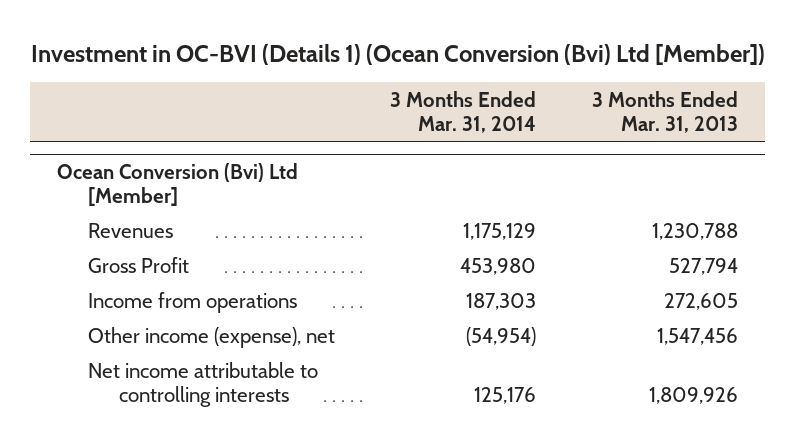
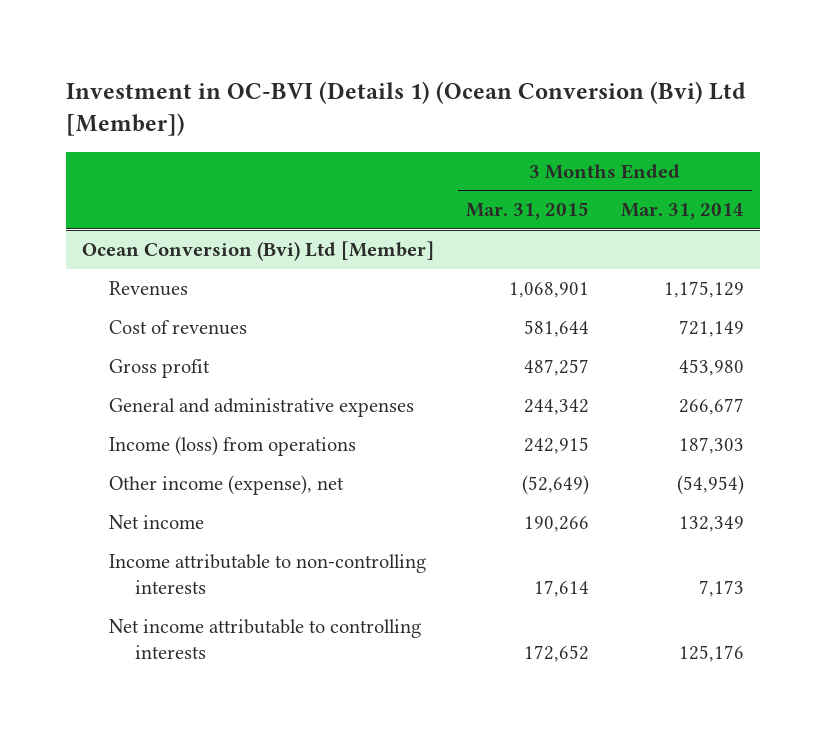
[591,91,738,134] 3 Months Ended Mar. 31, 2013 -> none
none -> [466,202,590,221] Mar. 31, 2015
none -> [108,320,247,336] Cost of revenues
[88,256,190,273] Gross Profit -> [108,359,210,379] Gross profit
none -> [108,398,414,418] General and administrative expenses
[88,291,298,313] Income from operations -> [108,436,356,457] Income (loss) from operations
none -> [108,515,204,530] Net income
none -> [108,554,426,595] Income attributable to non-controlling interests

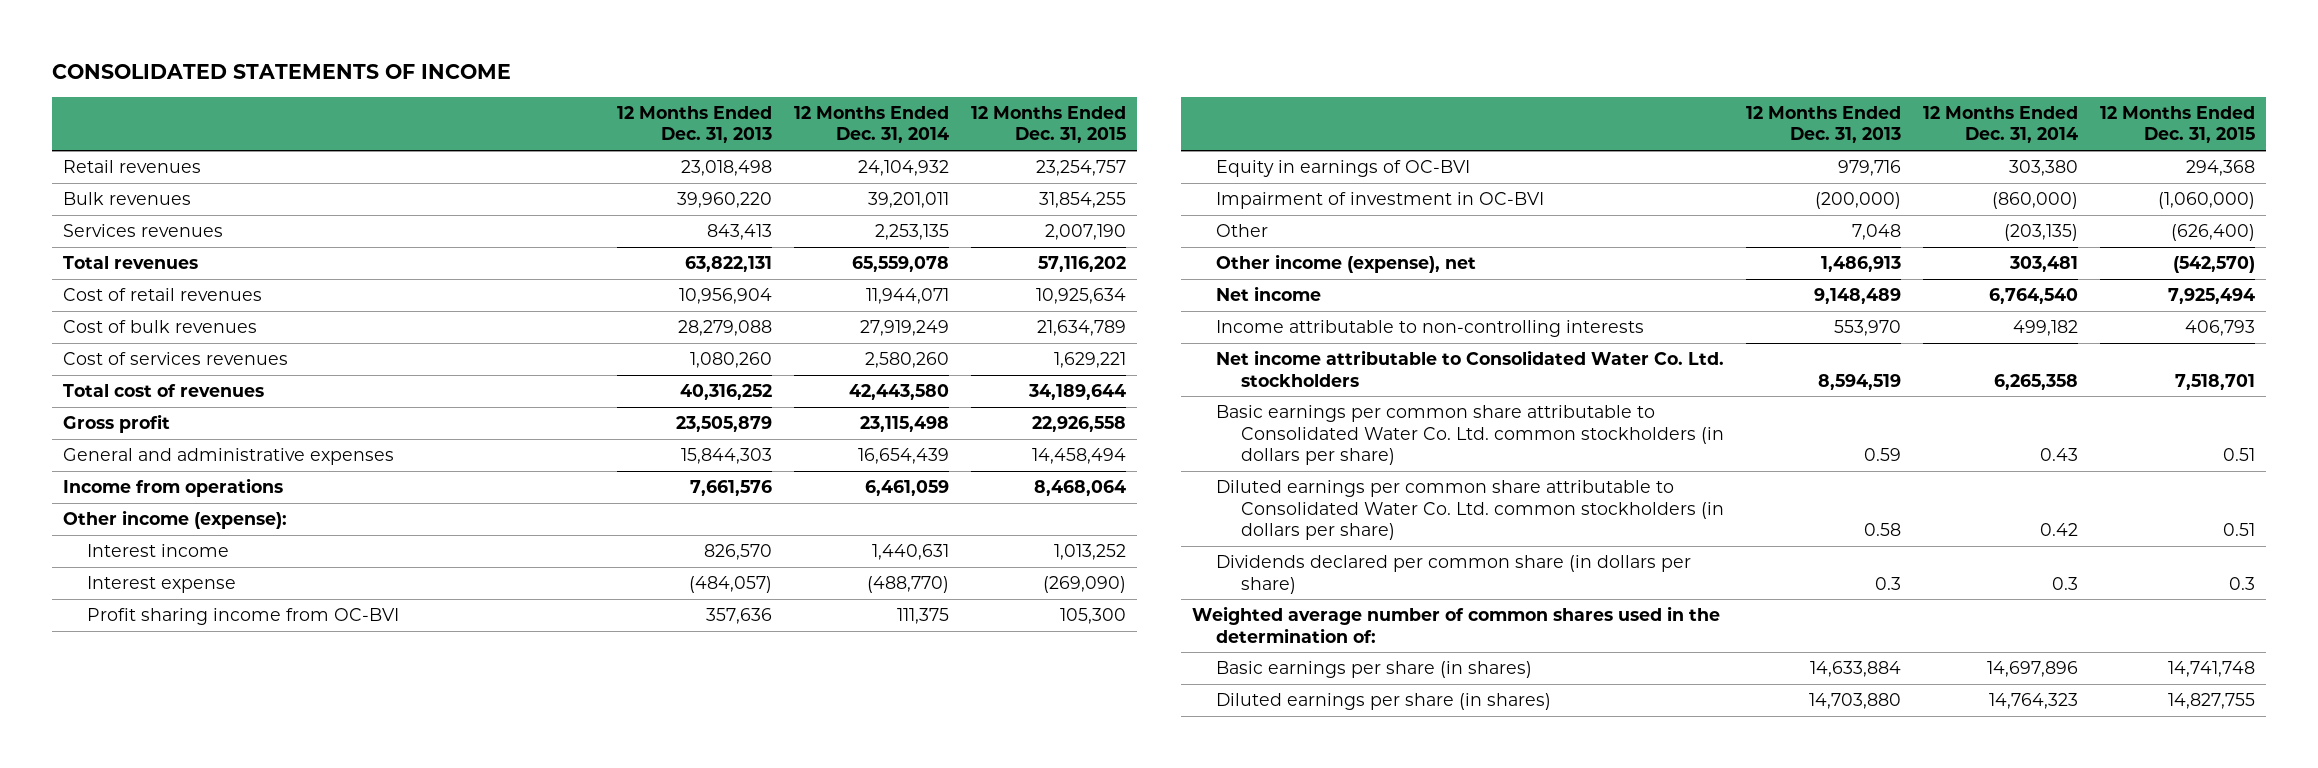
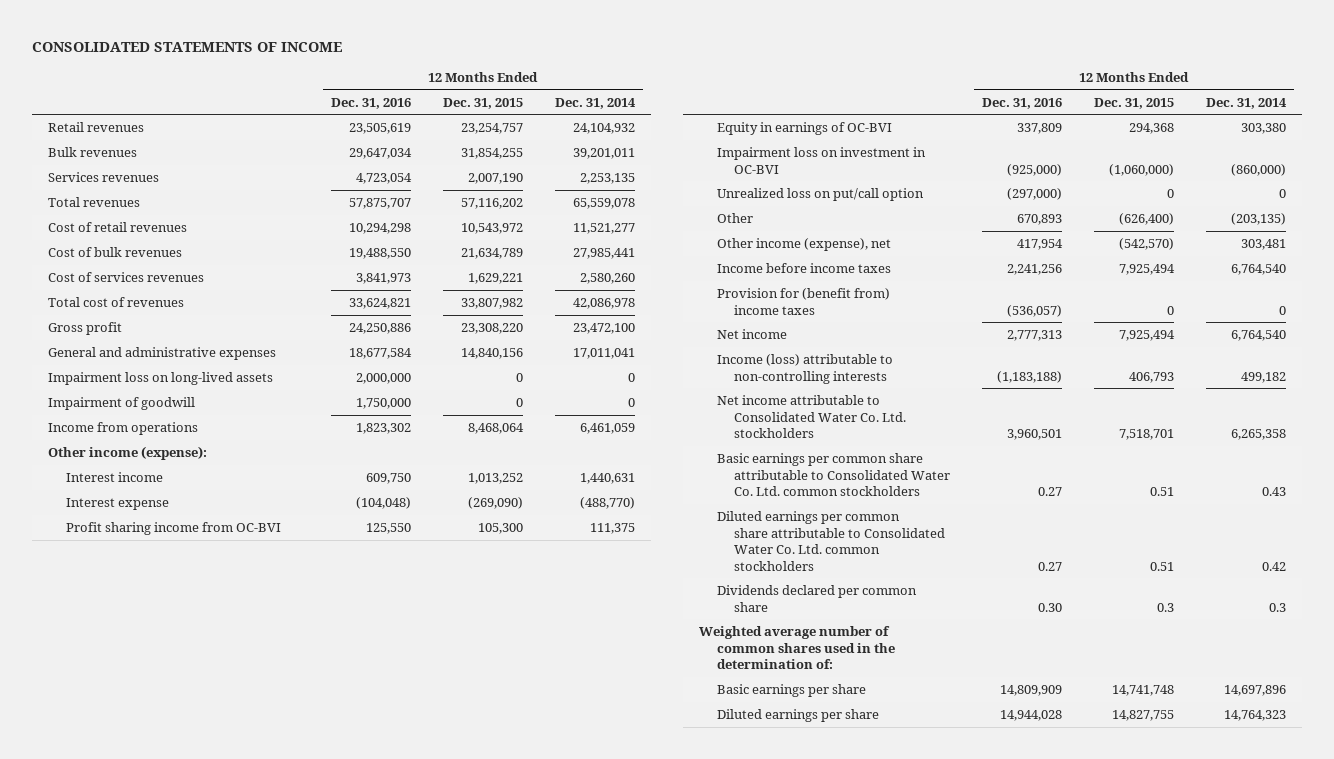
[617,106,773,144] 12 Months Ended Dec. 31, 2013 -> none
none -> [331,97,412,109] Dec. 31, 2016
[866,288,950,305] 11,944,071 -> [573,223,636,235] 11,521,277
[1036,288,1127,305] 10,925,634 -> [461,223,524,235] 10,543,972
[860,320,950,337] 27,919,249 -> [573,248,636,260] 27,985,441
[849,384,950,401] 42,443,580 -> [573,298,636,310] 42,086,978
[1028,384,1127,401] 34,189,644 -> [461,298,524,310] 33,807,982
[860,416,950,433] 23,115,498 -> [573,323,636,335] 23,472,100
[1032,416,1127,433] 22,926,558 -> [461,323,524,335] 23,308,220
[858,448,950,465] 16,654,439 -> [573,348,636,360] 17,011,041
[1032,448,1127,465] 14,458,494 -> [461,348,524,360] 14,840,156
none -> [48,372,274,386] Impairment loss on long-lived assets
none -> [48,397,196,411] Impairment of goodwill
[1216,192,1545,210] Impairment of investment in OC-BVI -> [716,147,926,174] Impairment loss on investment in OC-BVI
none -> [716,188,924,202] Unrealized loss on put/call option
none -> [716,263,891,274] Income before income taxes
none -> [716,288,890,315] Provision for (benefit from) income taxes
[1216,320,1645,338] Income attributable to non-controlling interests -> [716,354,893,384] Income (loss) attributable to non-controlling interests
[1216,405,1724,465] Basic earnings per common share attributable to Consolidated Water Co. Ltd. common stockholders (in dollars per share) -> [716,453,951,497] Basic earnings per common share attributable to Consolidated Water Co. Ltd. common stockholders
[1216,480,1724,540] Diluted earnings per common share attributable to Consolidated Water Co. Ltd. common stockholders (in dollars per share) -> [716,511,946,571] Diluted earnings per common share attributable to Consolidated Water Co. Ltd. common stockholders
[1216,555,1692,594] Dividends declared per common share (in dollars per share) -> [716,585,917,612] Dividends declared per common share
[1216,661,1533,679] Basic earnings per share (in shares) -> [716,684,866,698] Basic earnings per share
[1216,693,1552,711] Diluted earnings per share (in shares) -> [716,709,879,723] Diluted earnings per share

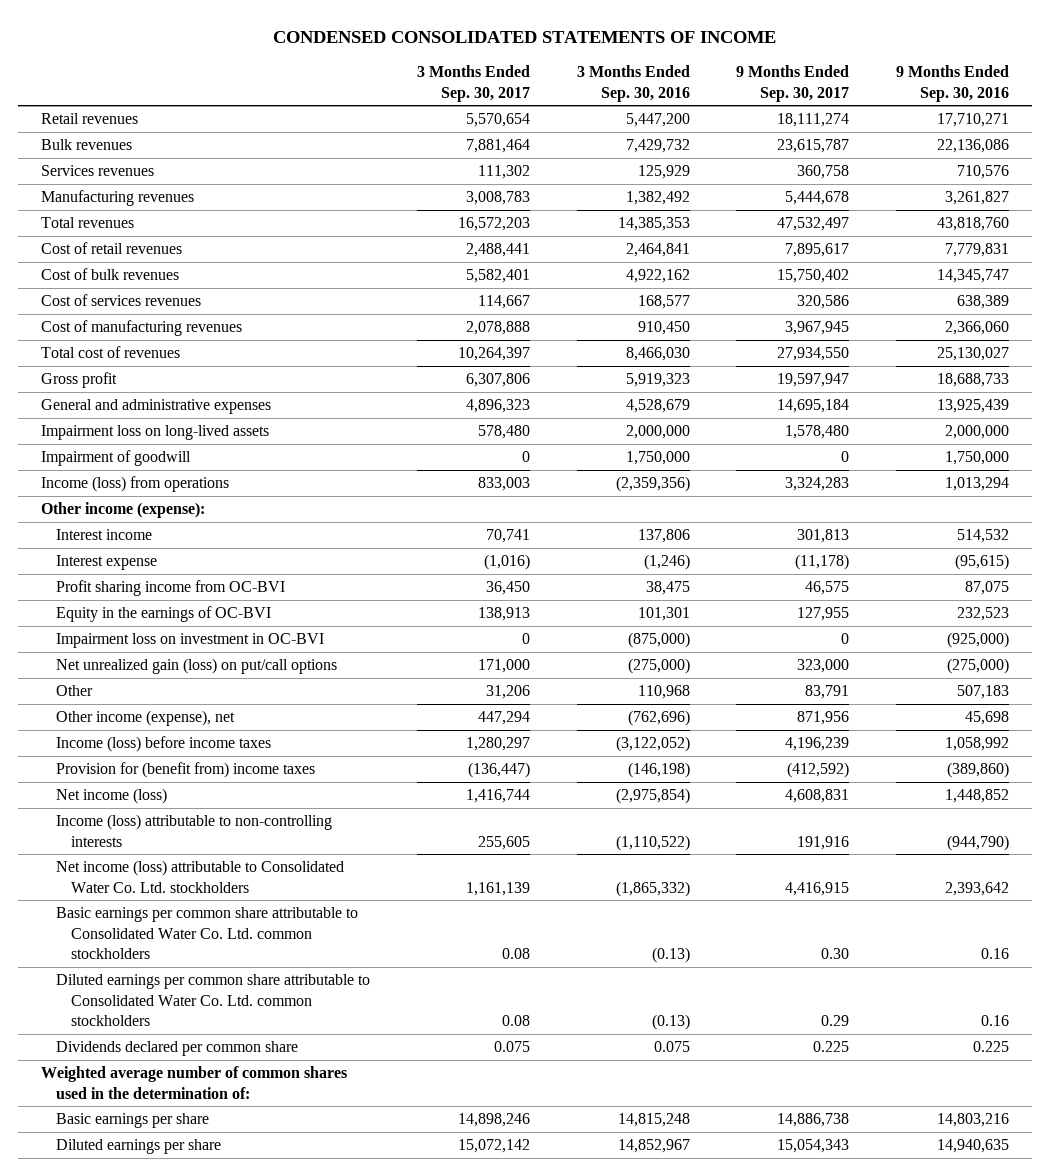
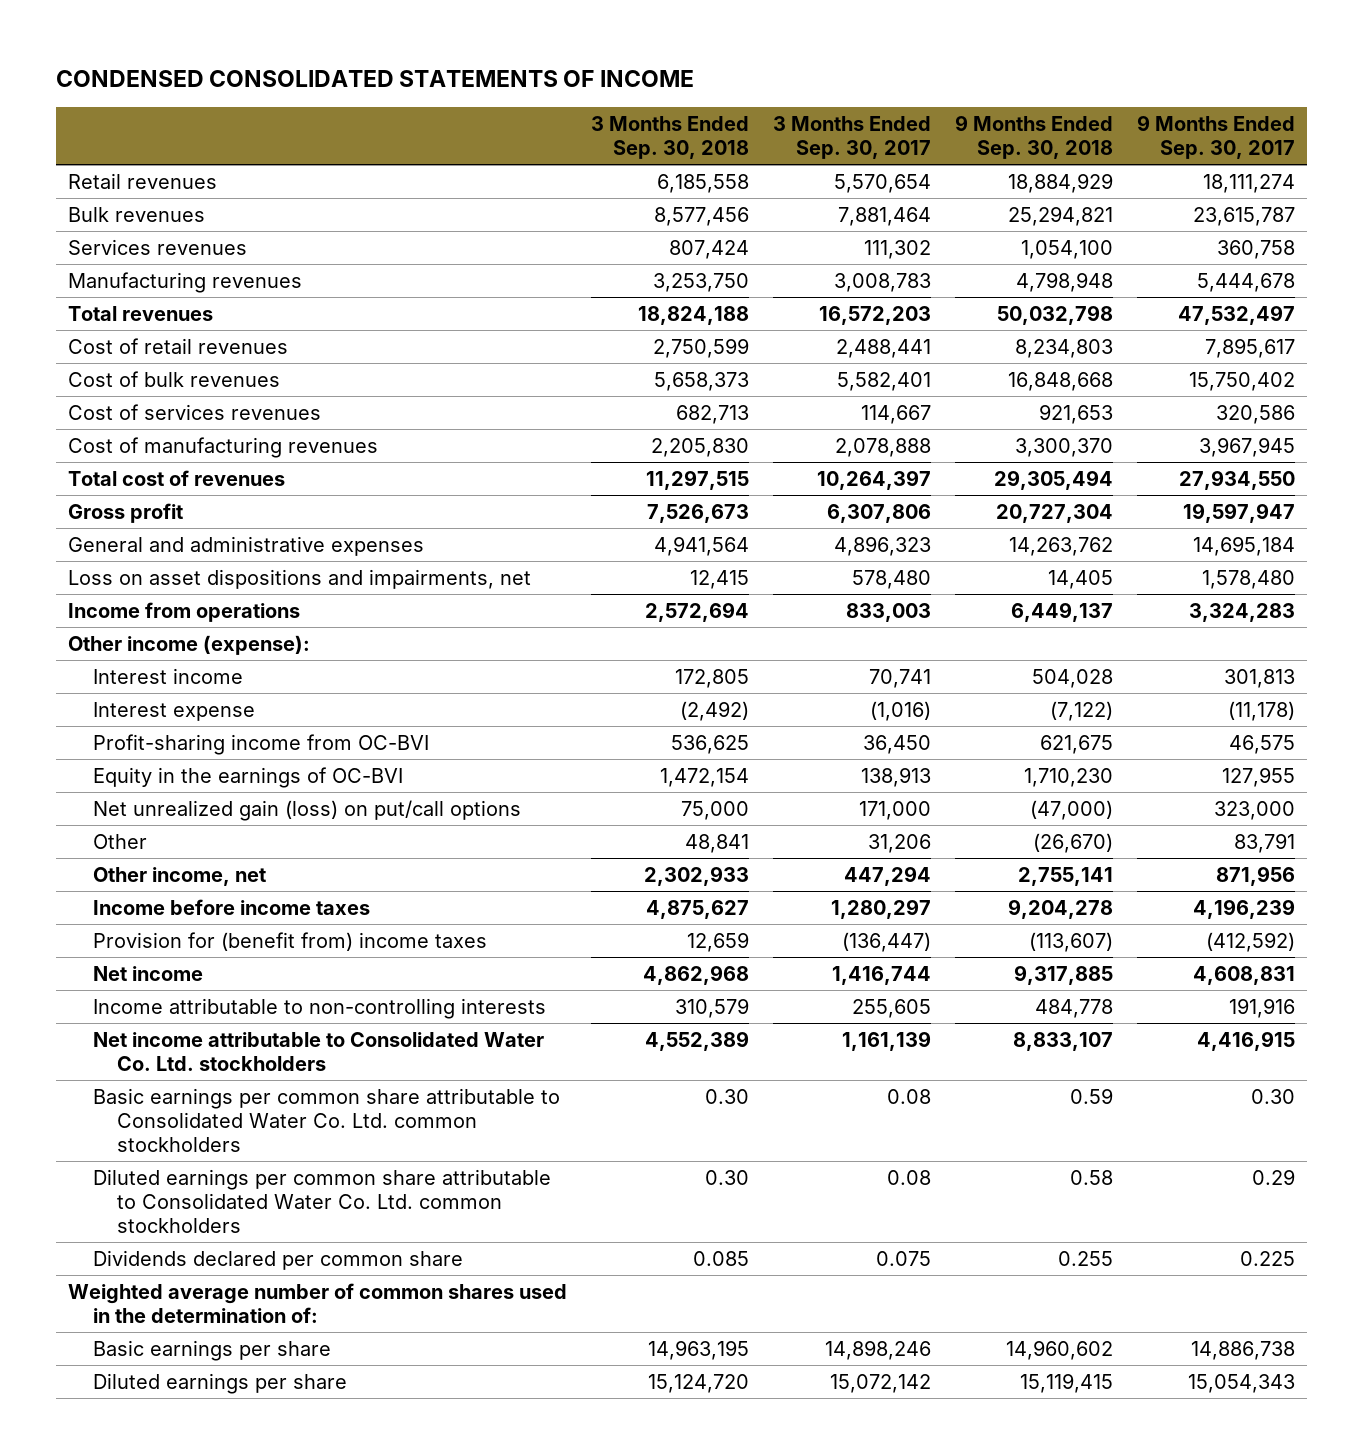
[576,65,690,102] 3 Months Ended Sep. 30, 2016 -> none
[895,65,1009,102] 9 Months Ended Sep. 30, 2016 -> none
none -> [591,116,750,160] 3 Months Ended Sep. 30, 2018
none -> [955,115,1114,160] 9 Months Ended Sep. 30, 2018
[41,450,192,467] Impairment of goodwill -> none
[41,425,270,441] Impairment loss on long-lived assets -> [68,568,532,589] Loss on asset dispositions and impairments, net
[41,476,230,493] Income (loss) from operations -> [68,601,301,622] Income from operations
[56,580,286,597] Profit sharing income from OC-BVI -> [92,733,429,755] Profit-sharing income from OC-BVI
[56,633,325,649] Impairment loss on investment in OC-BVI -> none
[56,710,236,727] Other income (expense), net -> [92,866,266,886] Other income, net
[56,736,272,753] Income (loss) before income taxes -> [92,898,370,915] Income before income taxes
[56,788,168,805] Net income (loss) -> [92,965,203,981] Net income
[56,814,333,847] Income (loss) attributable to non-controlling interests -> [92,997,546,1019] Income attributable to non-controlling interests
[56,860,345,893] Net income (loss) attributable to Consolidated Water Co. Ltd. stockholders -> [92,1031,544,1072] Net income attributable to Consolidated Water Co. Ltd. stockholders

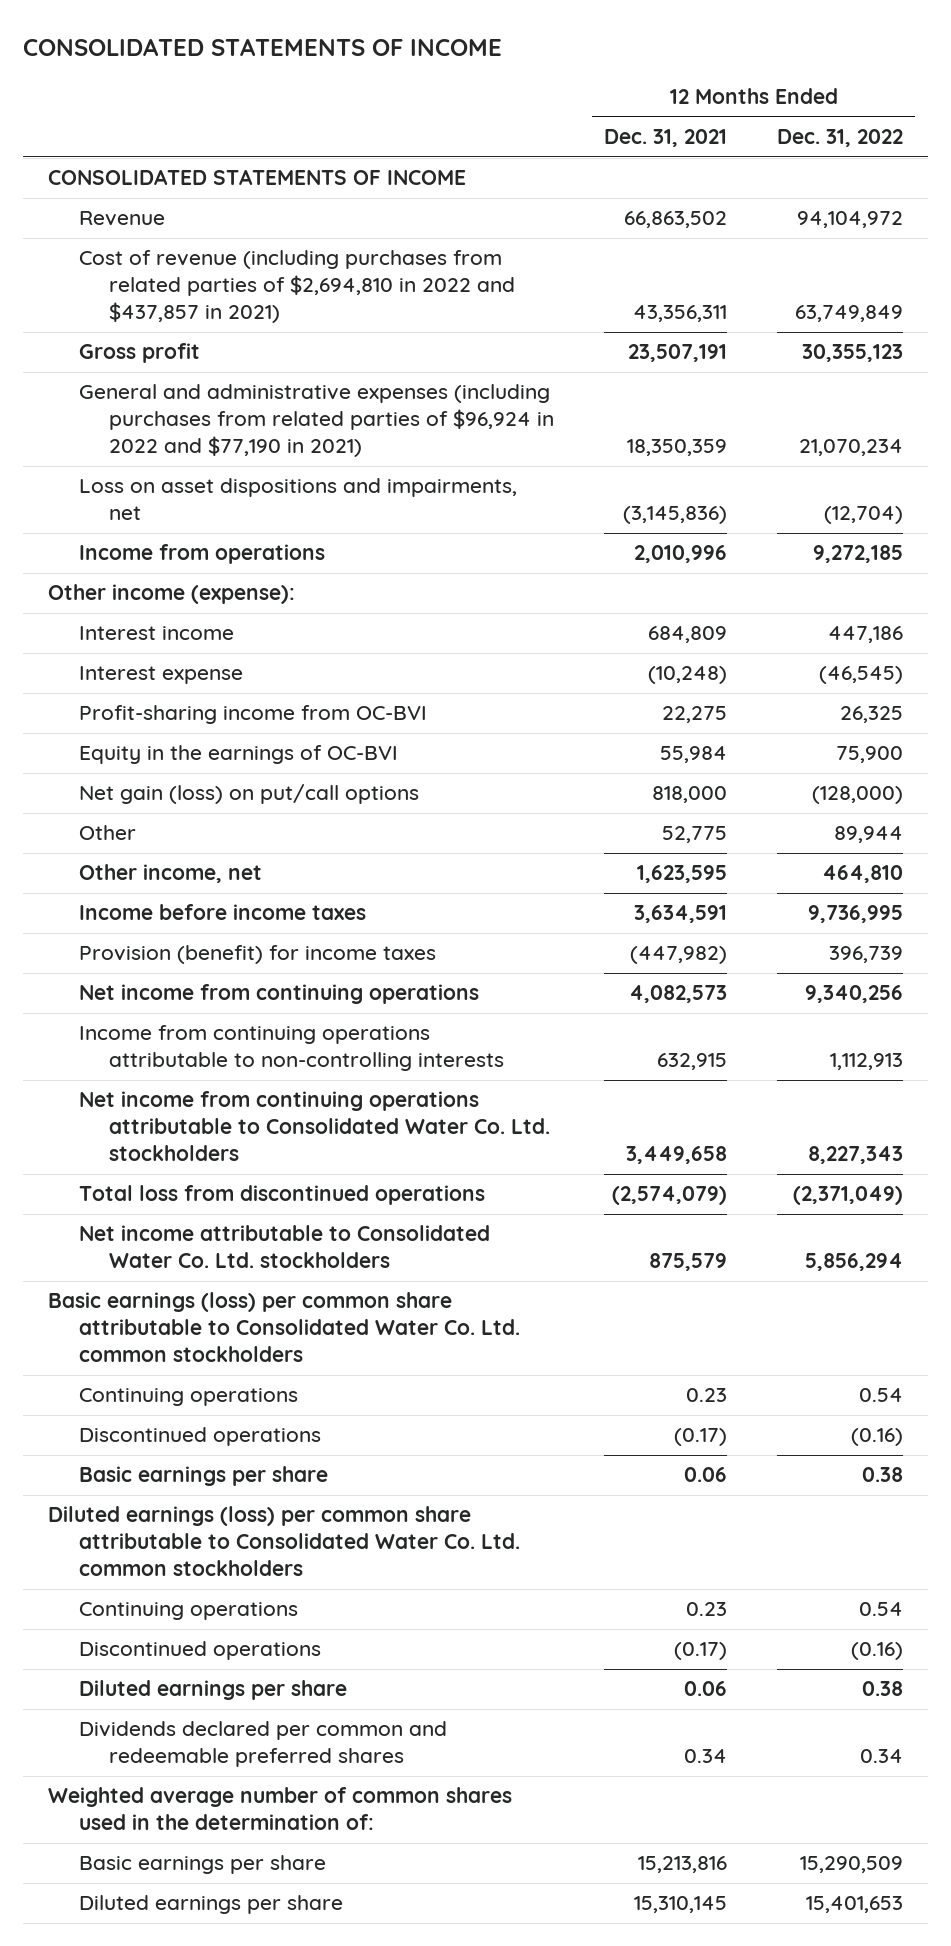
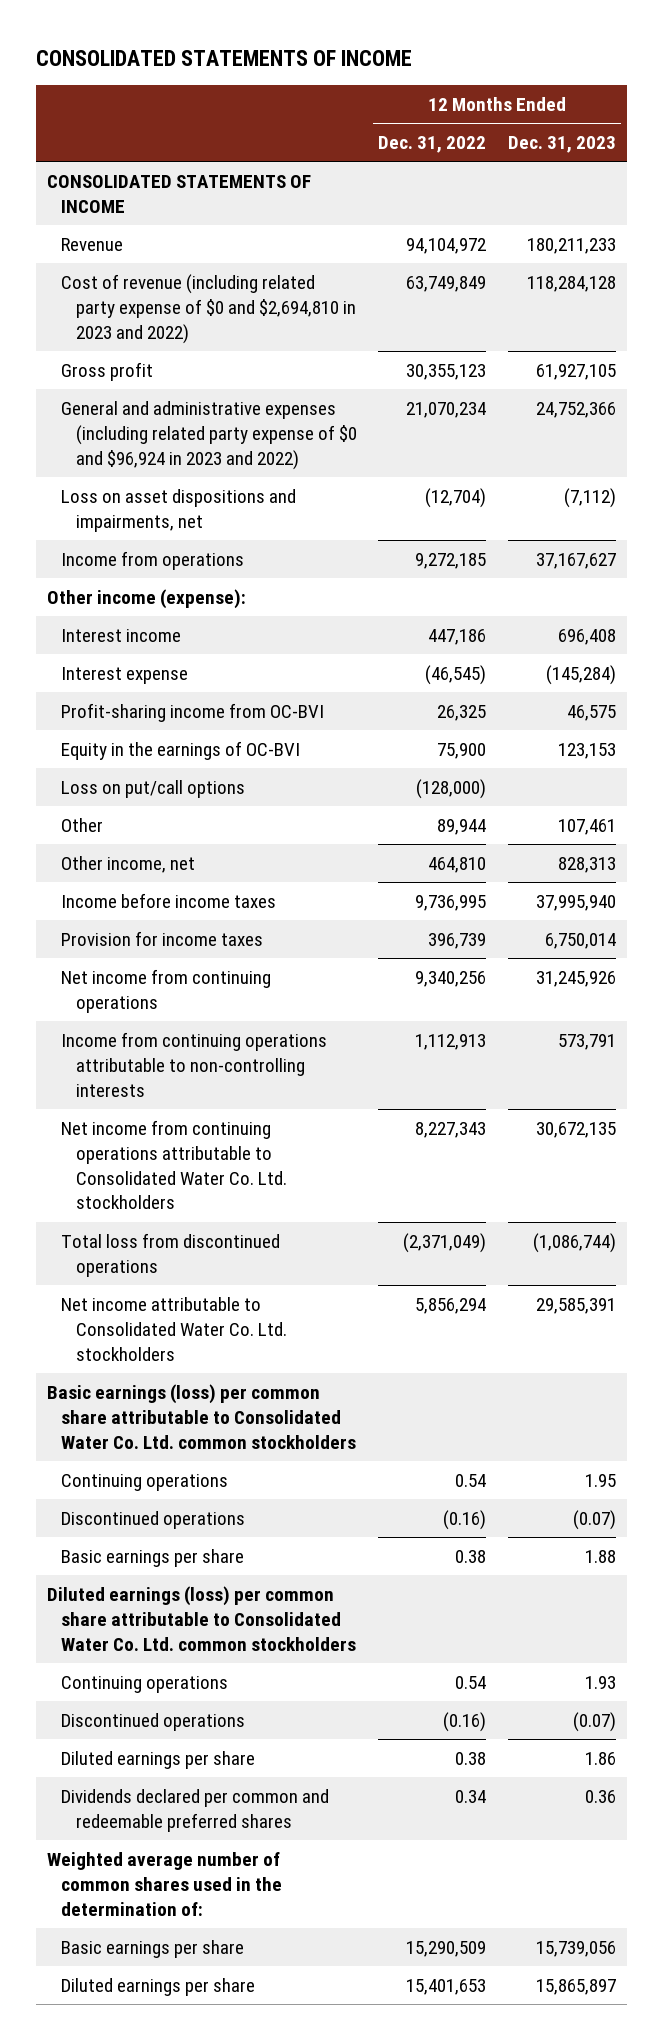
[604,128,728,147] Dec. 31, 2021 -> none
none -> [508,136,617,154] Dec. 31, 2023
[78,250,516,324] Cost of revenue (including purchases from related parties of $2,694,810 in 2022 and $437,857 in 2021) -> [61,273,356,344] Cost of revenue (including related party expense of $0 and $2,694,810 in 2023 and 2022)
[78,384,555,458] General and administrative expenses (including purchases from related parties of $96,924 in 2022 and $77,190 in 2021) -> [61,400,357,470] General and administrative expenses (including related party expense of $0 and $96,924 in 2023 and 2022)
[78,784,419,805] Net gain (loss) on put/call options -> [61,779,246,798] Loss on put/call options
[78,945,436,965] Provision (benefit) for income taxes -> [61,930,264,946] Provision for income taxes

